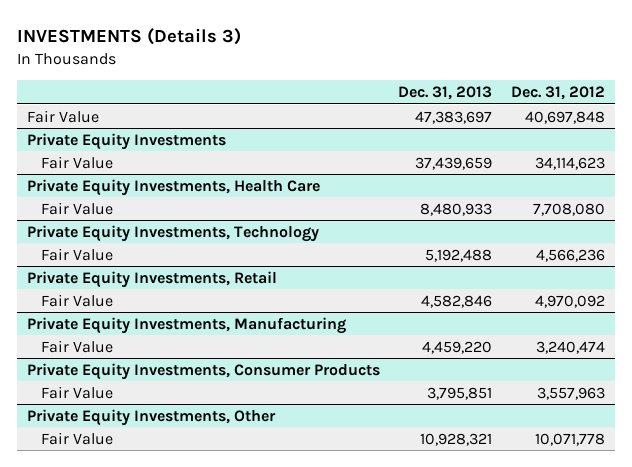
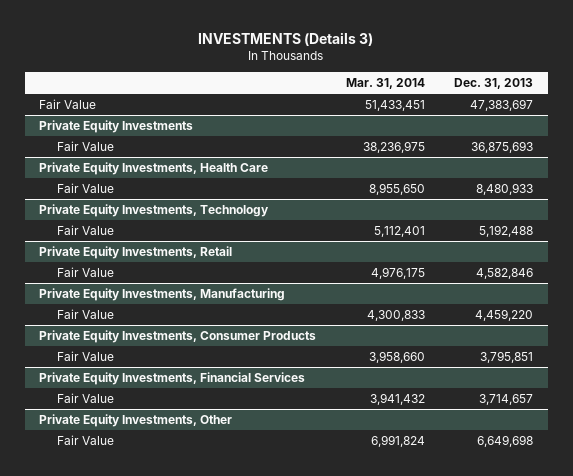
[511,86,606,101] Dec. 31, 2012 -> none
none -> [345,78,425,90] Mar. 31, 2014
[415,156,493,170] 37,439,659 -> [471,141,534,154] 36,875,693
none -> [39,372,306,386] Private Equity Investments, Financial Services
none -> [57,393,115,404] Fair Value
[420,432,493,446] 10,928,321 -> [477,435,534,448] 6,649,698

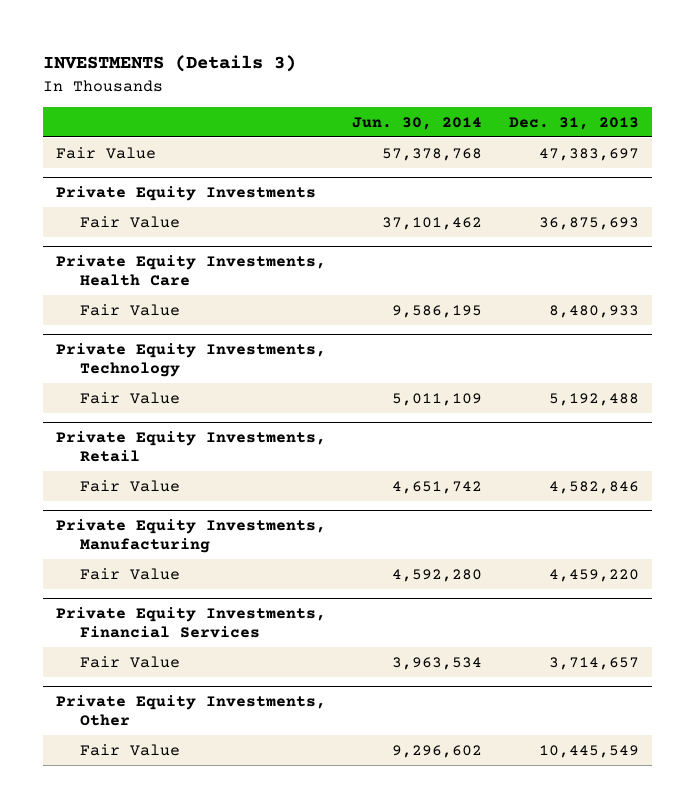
[345,78,425,90] Mar. 31, 2014 -> none
none -> [352,116,483,130] Jun. 30, 2014
[39,330,317,344] Private Equity Investments, Consumer Products -> none
[57,351,115,362] Fair Value -> none
[477,435,534,448] 6,649,698 -> [538,744,639,758] 10,445,549

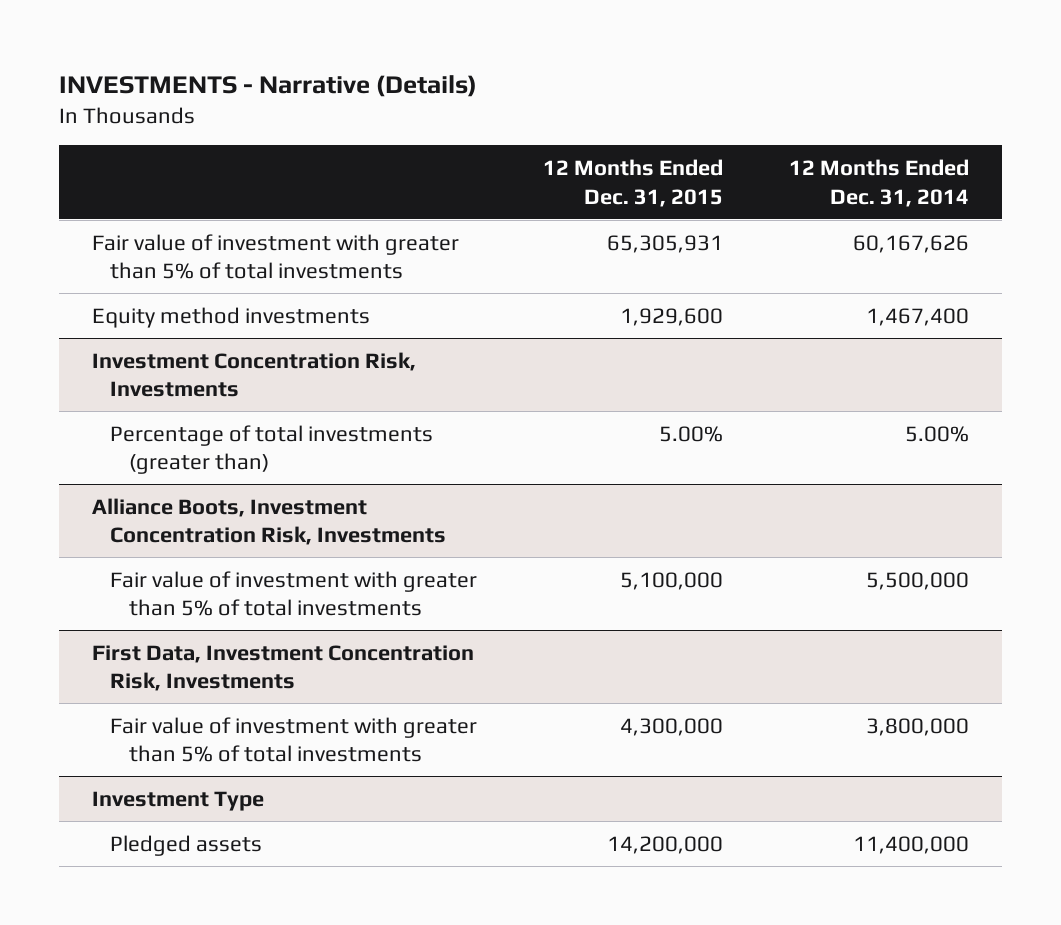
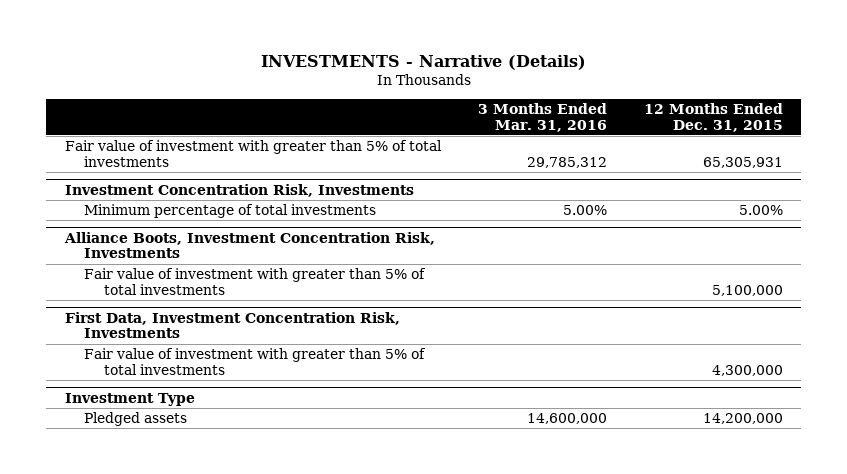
[789,159,970,207] 12 Months Ended Dec. 31, 2014 -> none
none -> [477,103,607,132] 3 Months Ended Mar. 31, 2016
[91,306,370,328] Equity method investments -> none
[110,424,434,475] Percentage of total investments (greater than) -> [84,203,377,218] Minimum percentage of total investments

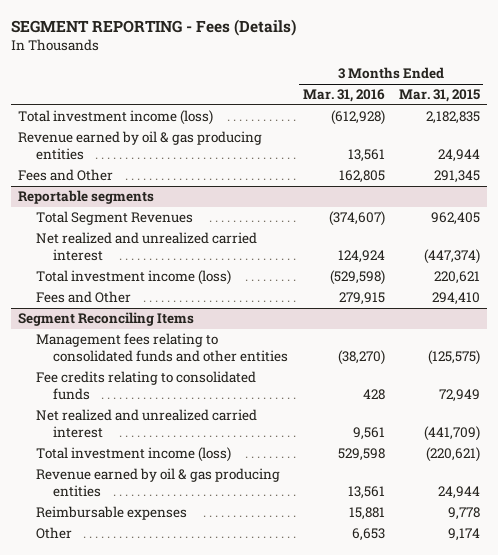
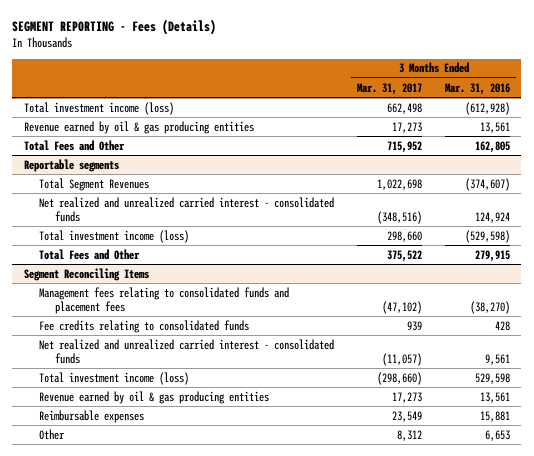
[398,89,480,103] Mar. 31, 2015 -> none
none -> [357,82,423,95] Mar. 31, 2017
[18,169,114,182] Fees and Other -> [23,139,125,151] Total Fees and Other
[35,232,257,262] Net realized and unrealized carried interest -> [39,196,335,222] Net realized and unrealized carried interest - consolidated funds
[35,291,131,304] Fees and Other -> [39,248,141,260] Total Fees and Other
[35,333,289,363] Management fees relating to consolidated funds and other entities -> [39,286,290,314] Management fees relating to consolidated funds and placement fees
[35,409,257,439] Net realized and unrealized carried interest -> [39,338,335,364] Net realized and unrealized carried interest - consolidated funds

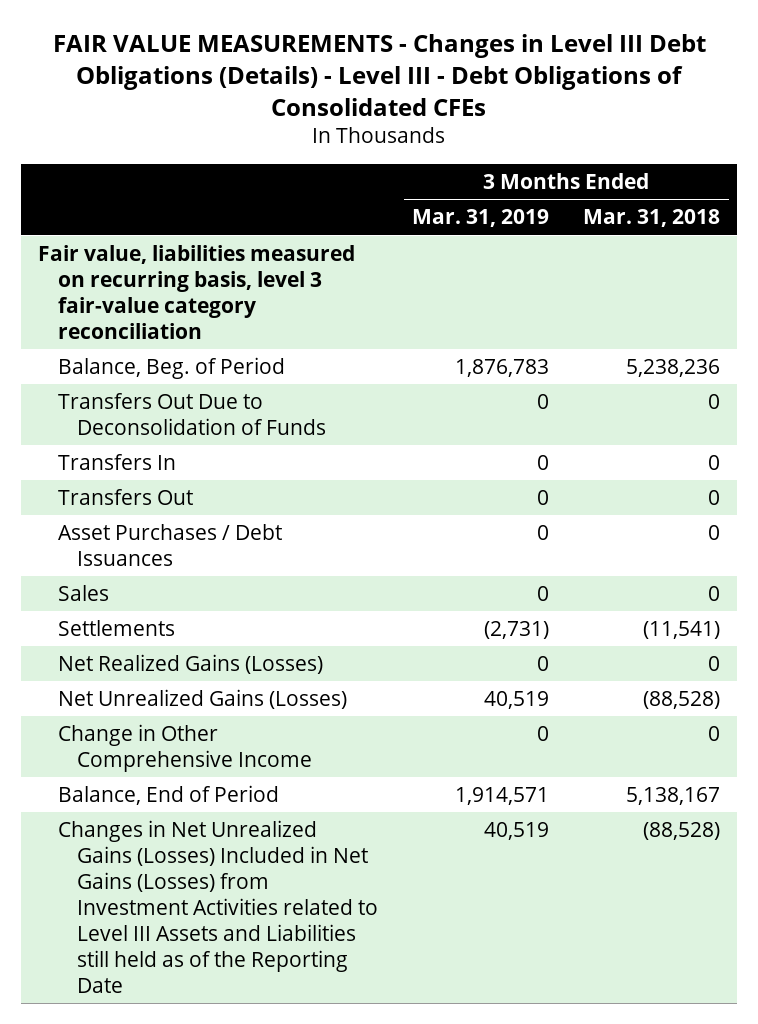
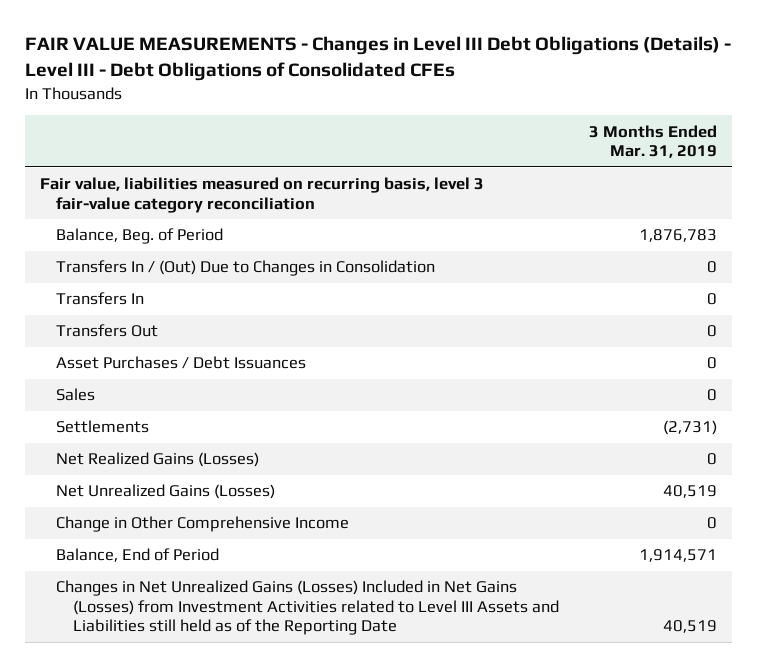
[583,209,721,228] Mar. 31, 2018 -> none
[57,392,327,435] Transfers Out Due to Deconsolidation of Funds -> [56,260,436,277] Transfers In / (Out) Due to Changes in Consolidation

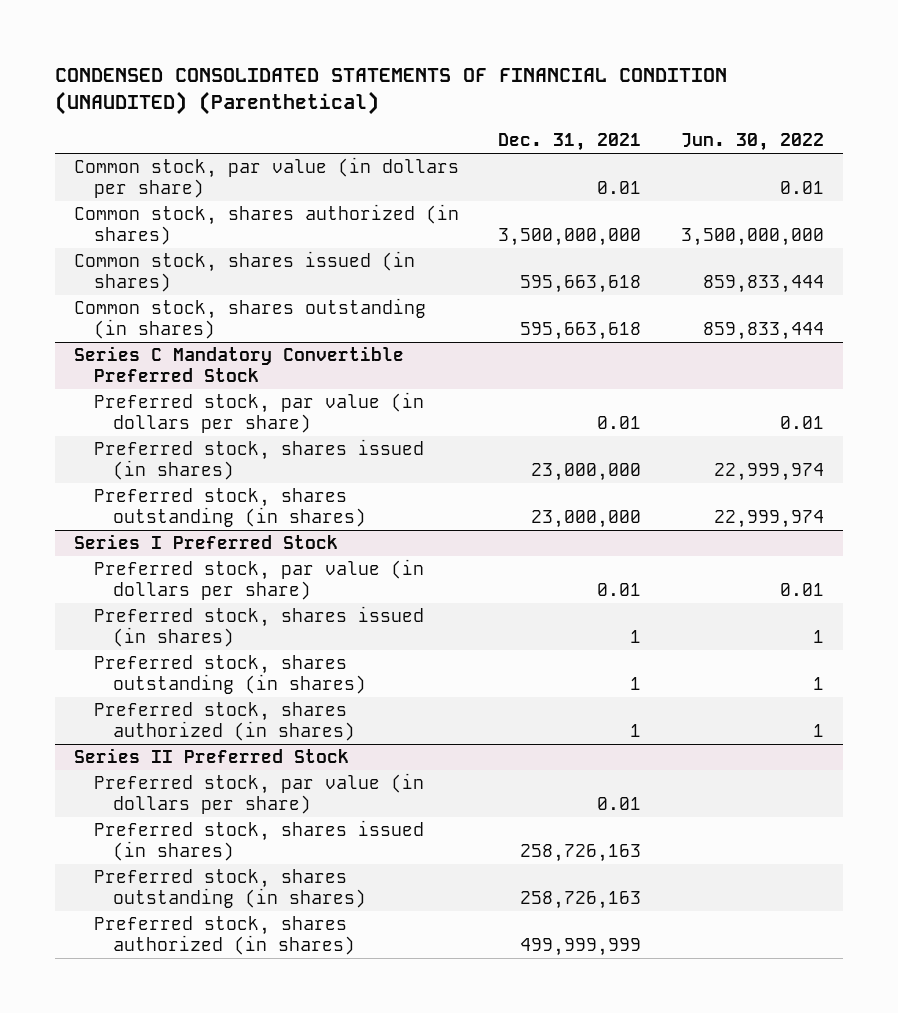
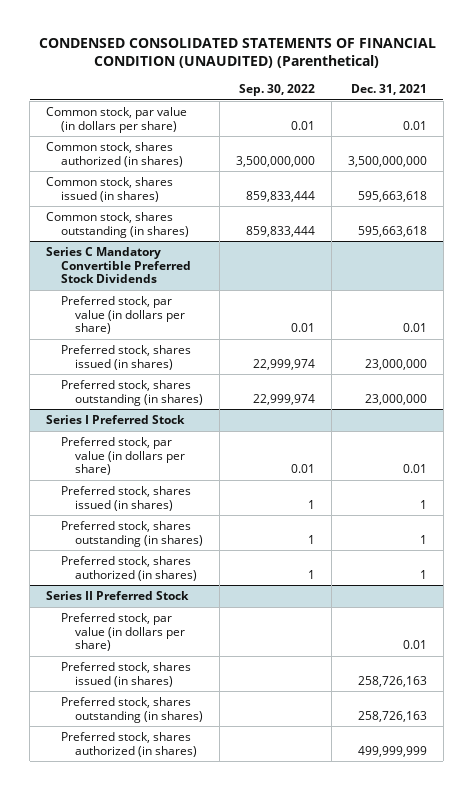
[680,133,824,152] Jun. 30, 2022 -> none
none -> [238,83,315,96] Sep. 30, 2022
[74,346,405,383] Series C Mandatory Convertible Preferred Stock -> [46,247,191,284] Series C Mandatory Convertible Preferred Stock Dividends

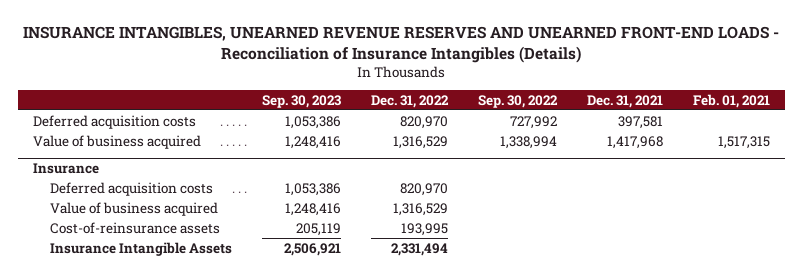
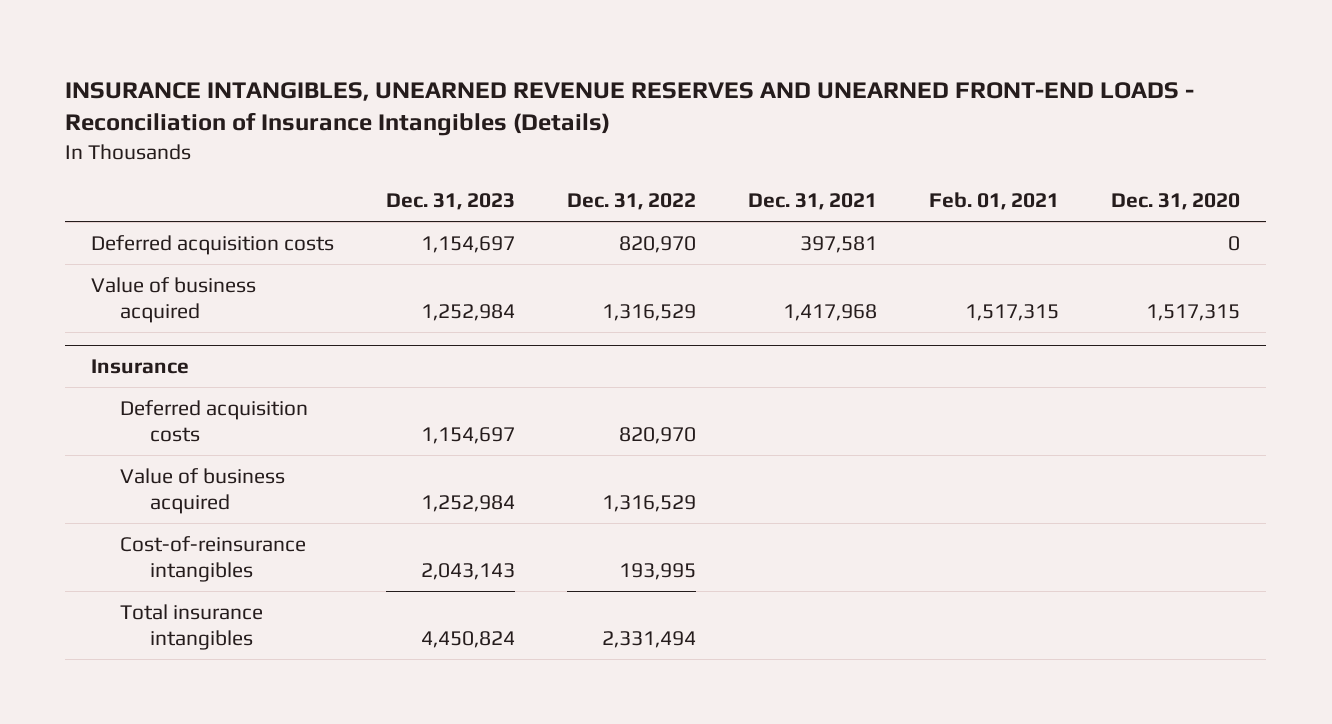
[261,94,341,108] Sep. 30, 2023 -> none
[477,94,558,108] Sep. 30, 2022 -> none
none -> [386,193,516,211] Dec. 31, 2023
none -> [1111,193,1241,211] Dec. 31, 2020
[49,221,220,234] Cost-of-reinsurance assets -> [120,535,307,583] Cost-of-reinsurance intangibles
[49,241,232,256] Insurance Intangible Assets -> [120,603,264,651] Total insurance intangibles

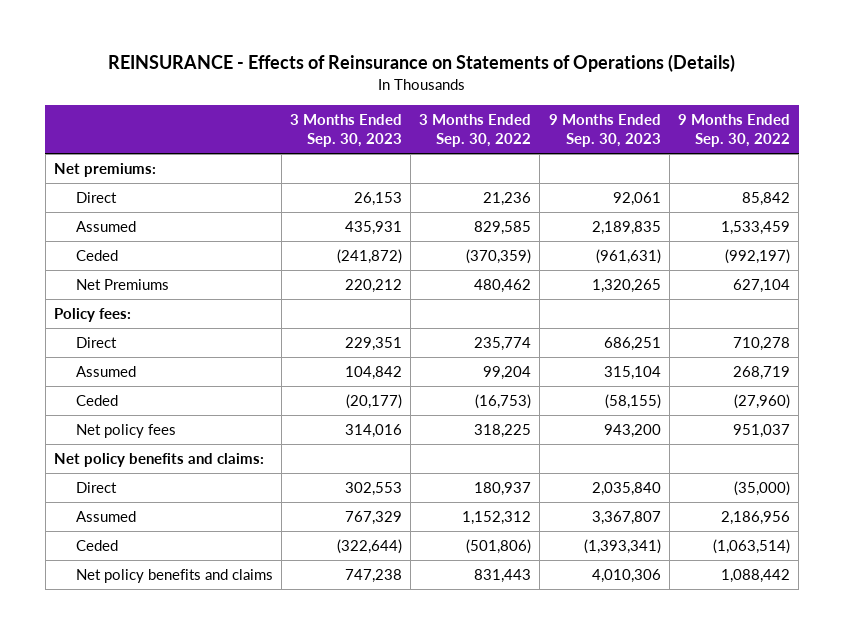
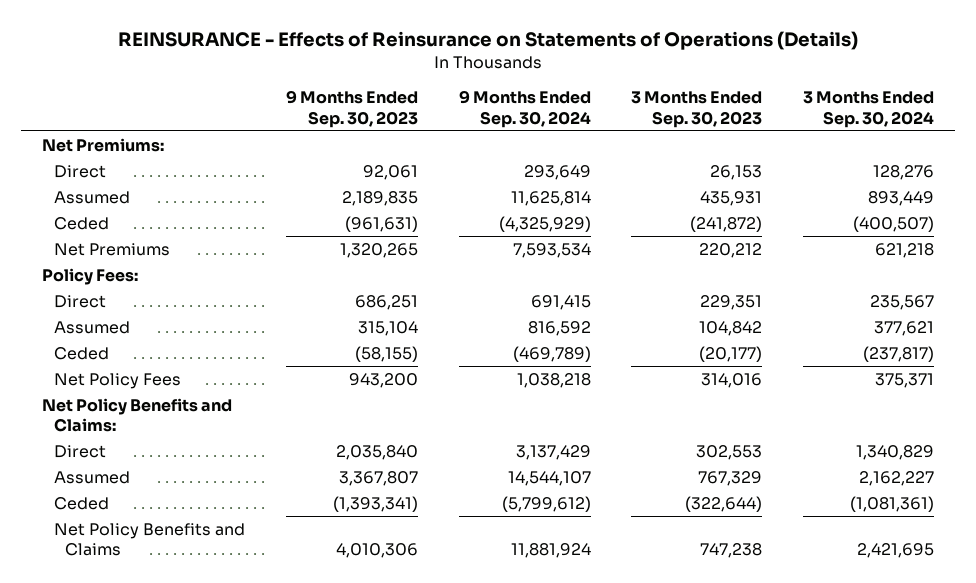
[419,113,532,148] 3 Months Ended Sep. 30, 2022 -> none
[677,113,790,148] 9 Months Ended Sep. 30, 2022 -> none
none -> [458,90,591,128] 9 Months Ended Sep. 30, 2024
none -> [803,91,935,128] 3 Months Ended Sep. 30, 2024
[54,162,157,177] Net premiums: -> [41,137,164,152] Net Premiums:
[54,307,132,322] Policy fees: -> [41,267,138,285] Policy Fees:
[75,423,176,438] Net policy fees -> [53,372,181,389] Net Policy Fees
[54,452,265,467] Net policy benefits and claims: -> [41,397,232,433] Net Policy Benefits and Claims:
[75,568,273,583] Net policy benefits and claims -> [53,522,245,557] Net Policy Benefits and Claims

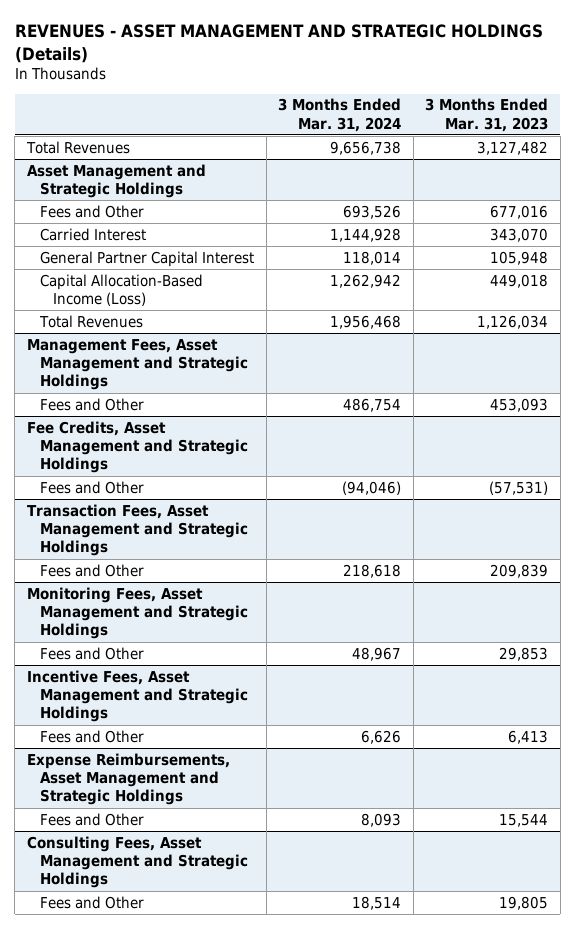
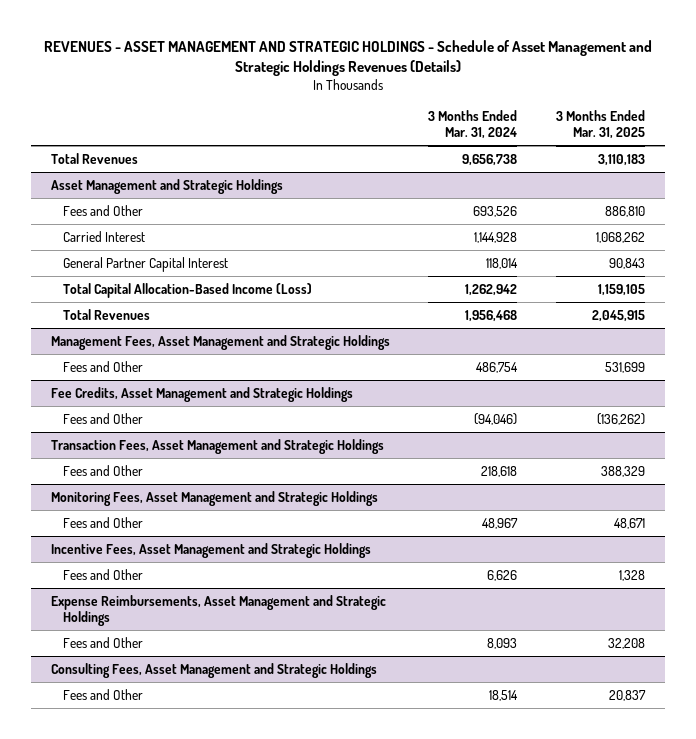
[14,24,543,63] REVENUES - ASSET MANAGEMENT AND STRATEGIC HOLDINGS (Details) -> [43,39,652,77] REVENUES - ASSET MANAGEMENT AND STRATEGIC HOLDINGS - Schedule of Asset Management and Strategic Holdings Revenues (Details)
[425,98,549,132] 3 Months Ended Mar. 31, 2023 -> none
none -> [556,110,646,140] 3 Months Ended Mar. 31, 2025
[40,273,204,307] Capital Allocation-Based Income (Loss) -> [63,282,313,298] Total Capital Allocation-Based Income (Loss)

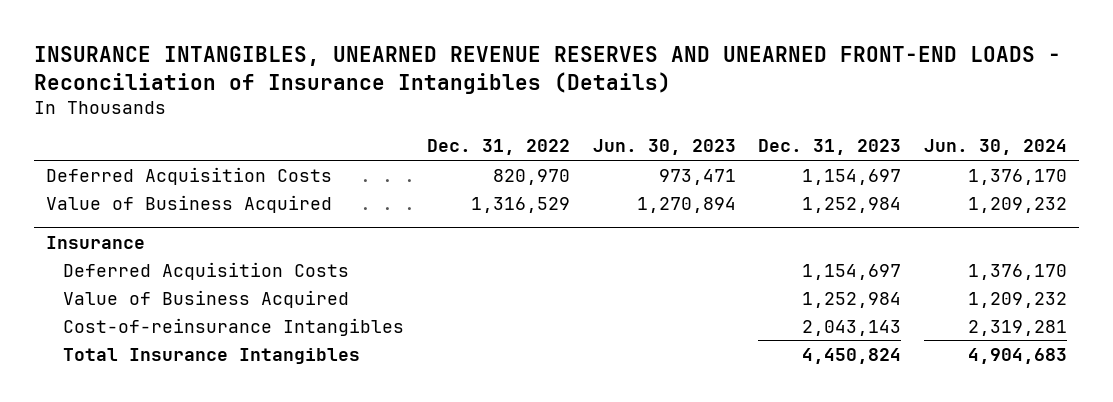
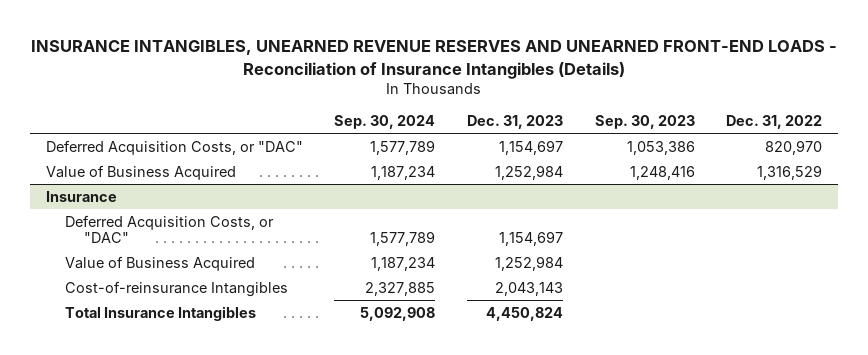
[592,139,736,156] Jun. 30, 2023 -> none
[924,139,1068,156] Jun. 30, 2024 -> none
none -> [334,115,436,130] Sep. 30, 2024
none -> [594,115,695,130] Sep. 30, 2023
[45,166,332,185] Deferred Acquisition Costs -> [45,139,303,155] Deferred Acquisition Costs, or "DAC"
[62,261,349,280] Deferred Acquisition Costs -> [65,214,275,244] Deferred Acquisition Costs, or "DAC"

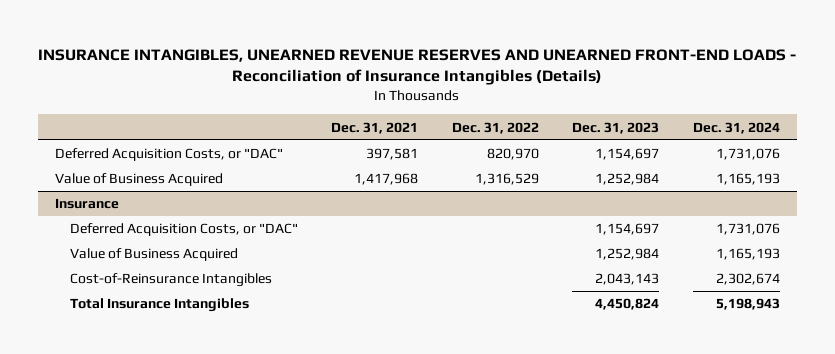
[334,115,436,130] Sep. 30, 2024 -> none
[594,115,695,130] Sep. 30, 2023 -> none
none -> [331,121,419,134] Dec. 31, 2021
none -> [692,121,780,134] Dec. 31, 2024
[65,280,289,297] Cost-of-reinsurance Intangibles -> [69,273,272,288] Cost-of-Reinsurance Intangibles

